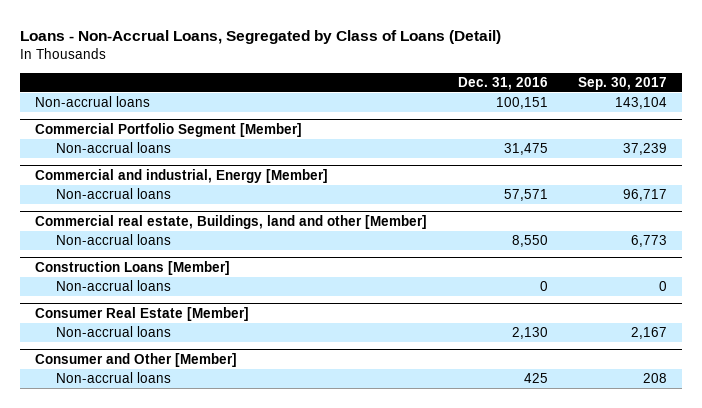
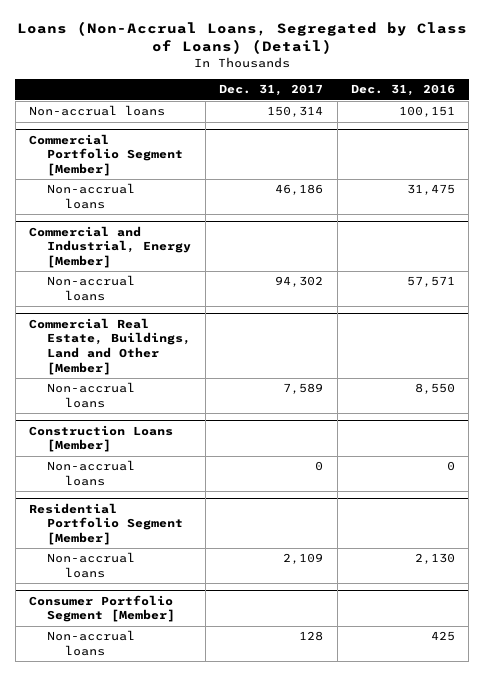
[20,30,502,45] Loans - Non-Accrual Loans, Segregated by Class of Loans (Detail) -> [17,21,468,55] Loans (Non-Accrual Loans, Segregated by Class of Loans) (Detail)
[577,77,667,91] Sep. 30, 2017 -> none
none -> [219,84,324,97] Dec. 31, 2017
[35,168,329,183] Commercial and industrial, Energy [Member] -> [29,225,192,269] Commercial and Industrial, Energy [Member]
[35,214,428,229] Commercial real estate, Buildings, land and other [Member] -> [29,317,192,375] Commercial Real Estate, Buildings, Land and Other [Member]
[35,306,250,321] Consumer Real Estate [Member] -> [29,502,184,546] Residential Portfolio Segment [Member]
[35,352,238,367] Consumer and Other [Member] -> [29,594,176,623] Consumer Portfolio Segment [Member]

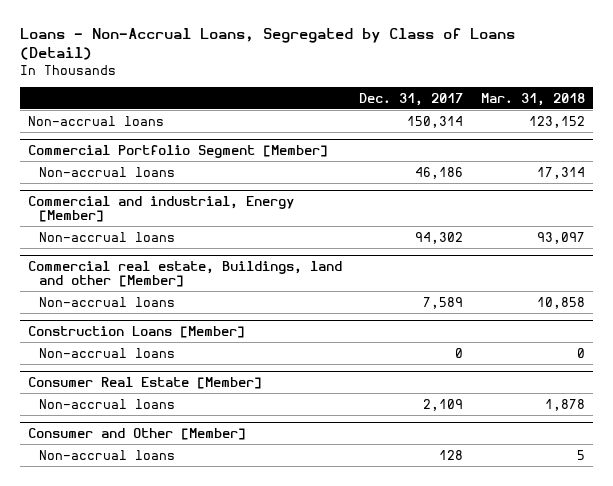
[17,21,468,55] Loans (Non-Accrual Loans, Segregated by Class of Loans) (Detail) -> [19,27,515,61] Loans - Non-Accrual Loans, Segregated by Class of Loans (Detail)
[350,84,455,97] Dec. 31, 2016 -> none
none -> [480,92,585,106] Mar. 31, 2018
[29,225,192,269] Commercial and Industrial, Energy [Member] -> [28,195,295,222] Commercial and industrial, Energy [Member]
[29,317,192,375] Commercial Real Estate, Buildings, Land and Other [Member] -> [28,260,343,287] Commercial real estate, Buildings, land and other [Member]
[29,502,184,546] Residential Portfolio Segment [Member] -> [28,376,263,389] Consumer Real Estate [Member]
[29,594,176,623] Consumer Portfolio Segment [Member] -> [28,427,247,440] Consumer and Other [Member]

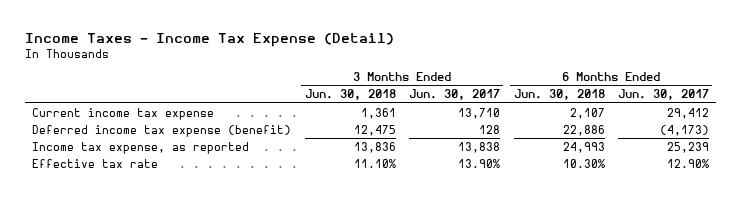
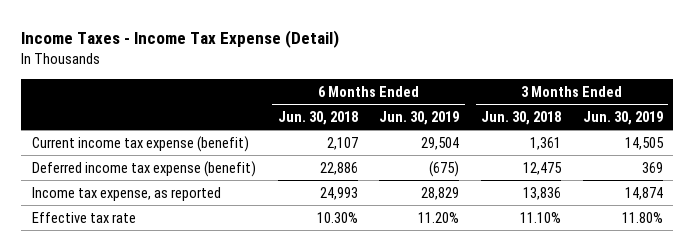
[409,89,501,101] Jun. 30, 2017 -> none
[617,89,709,101] Jun. 30, 2017 -> none
none -> [379,111,460,126] Jun. 30, 2019
none -> [582,111,663,126] Jun. 30, 2019
[32,107,215,120] Current income tax expense -> [32,135,250,152] Current income tax expense (benefit)

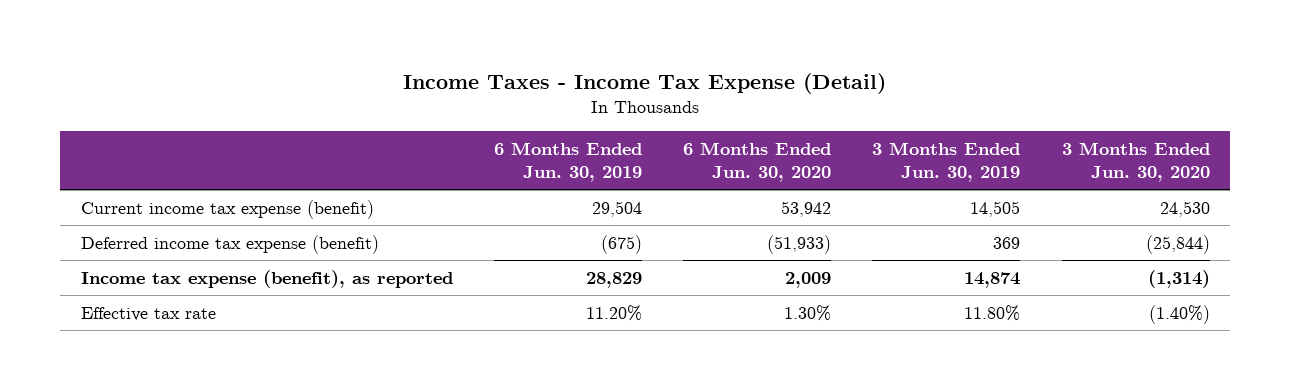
[277,111,358,126] Jun. 30, 2018 -> none
[480,111,561,126] Jun. 30, 2018 -> none
none -> [683,141,832,182] 6 Months Ended Jun. 30, 2020
none -> [1061,141,1210,182] 3 Months Ended Jun. 30, 2020
[32,186,222,201] Income tax expense, as reported -> [80,269,453,288] Income tax expense (benefit), as reported

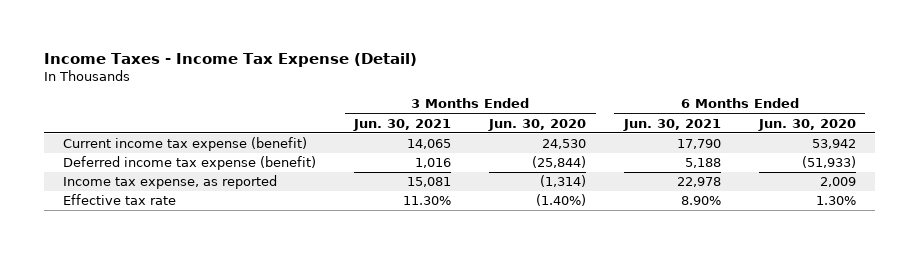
[494,141,643,182] 6 Months Ended Jun. 30, 2019 -> none
[872,141,1021,182] 3 Months Ended Jun. 30, 2019 -> none
none -> [353,118,452,131] Jun. 30, 2021
none -> [622,118,721,131] Jun. 30, 2021
[80,269,453,288] Income tax expense (benefit), as reported -> [63,175,278,190] Income tax expense, as reported

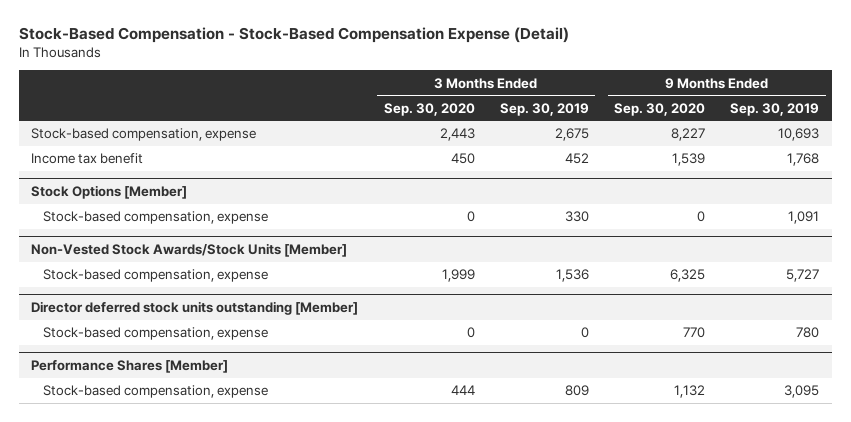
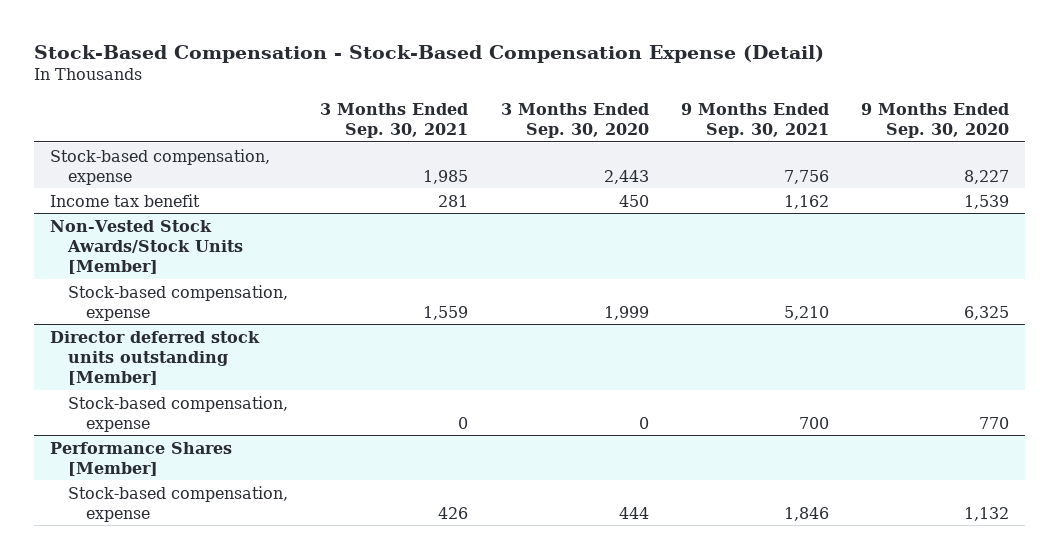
[499,102,589,116] Sep. 30, 2019 -> none
[730,102,820,116] Sep. 30, 2019 -> none
none -> [320,102,469,138] 3 Months Ended Sep. 30, 2021
none -> [680,102,829,138] 9 Months Ended Sep. 30, 2021
[31,185,188,200] Stock Options [Member] -> none
[43,211,269,225] Stock-based compensation, expense -> none

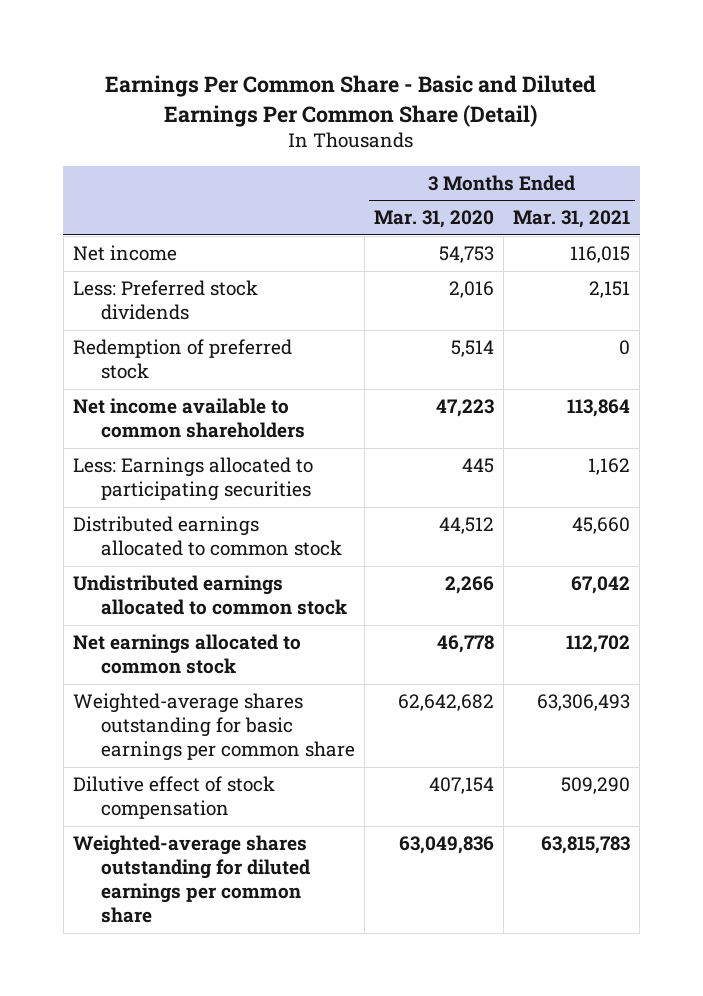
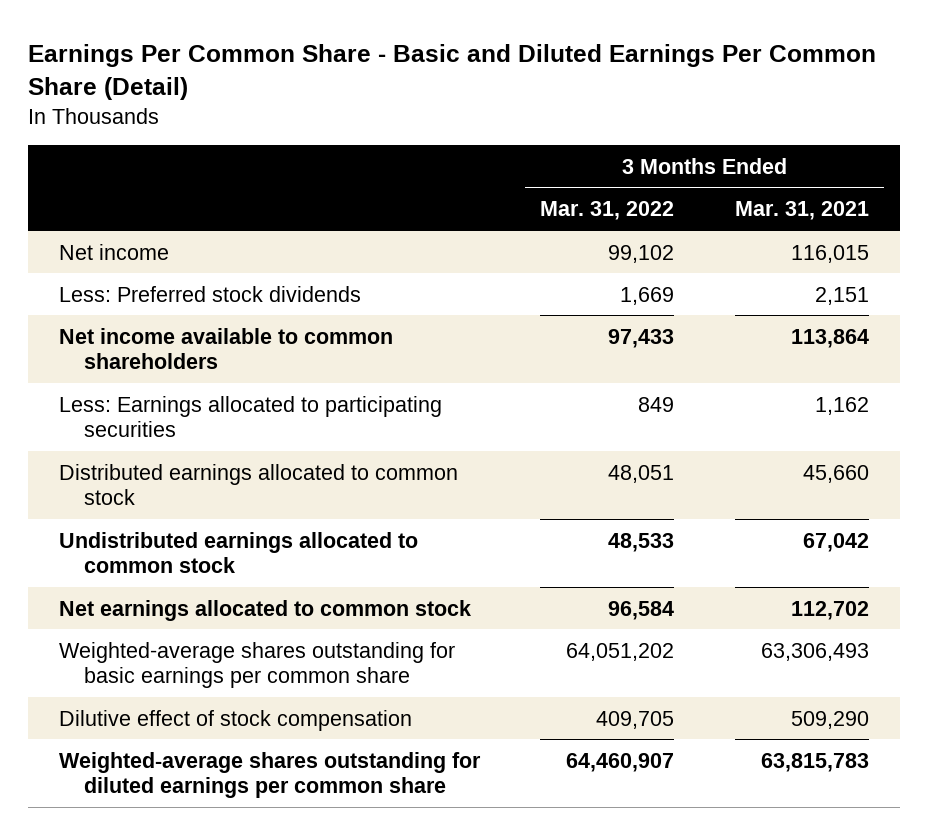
[373,210,494,229] Mar. 31, 2020 -> none
none -> [540,201,675,221] Mar. 31, 2022
[72,339,292,380] Redemption of preferred stock -> none

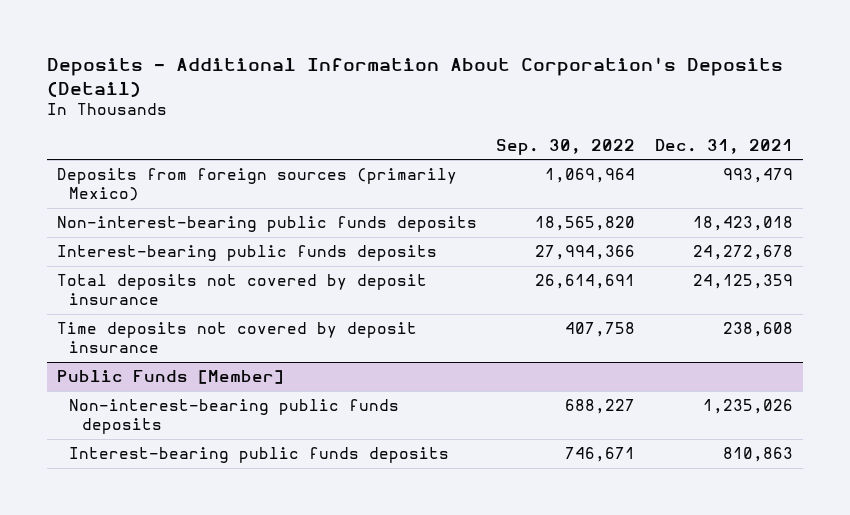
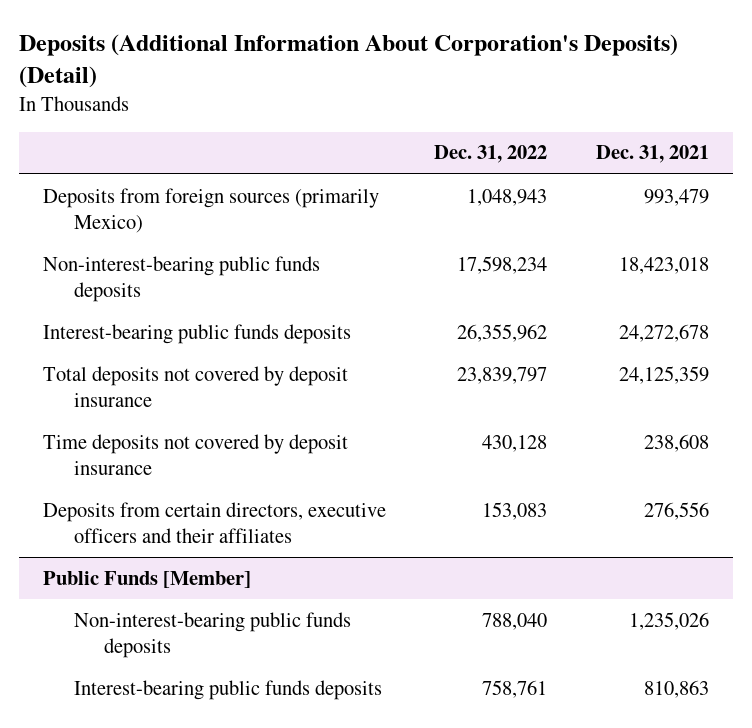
[46,56,783,97] Deposits - Additional Information About Corporation's Deposits (Detail) -> [18,33,678,89] Deposits (Additional Information About Corporation's Deposits) (Detail)
[496,138,636,155] Sep. 30, 2022 -> none
none -> [434,145,548,164] Dec. 31, 2022
none -> [43,501,387,544] Deposits from certain directors, executive officers and their affiliates

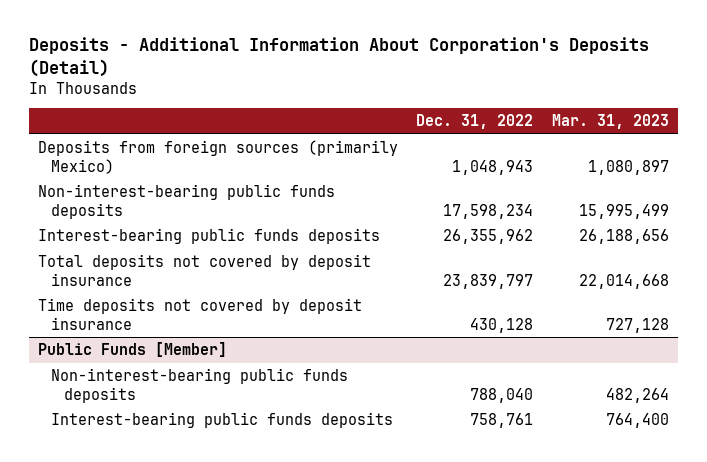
[18,33,678,89] Deposits (Additional Information About Corporation's Deposits) (Detail) -> [28,37,649,77] Deposits - Additional Information About Corporation's Deposits (Detail)
[595,145,709,164] Dec. 31, 2021 -> none
none -> [552,114,670,130] Mar. 31, 2023
[43,501,387,544] Deposits from certain directors, executive officers and their affiliates -> none

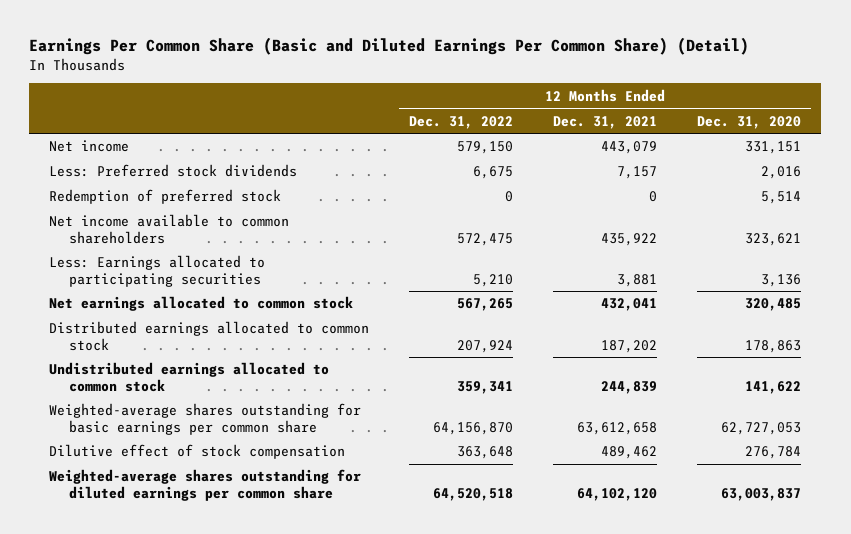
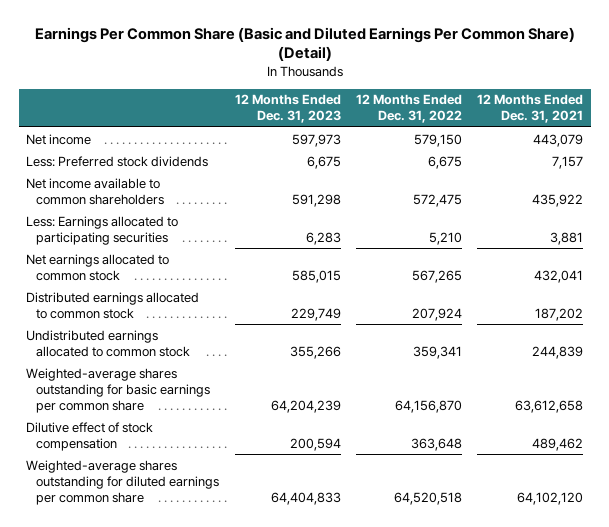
[697,115,802,129] Dec. 31, 2020 -> none
none -> [234,94,341,124] 12 Months Ended Dec. 31, 2023
[49,189,282,205] Redemption of preferred stock -> none

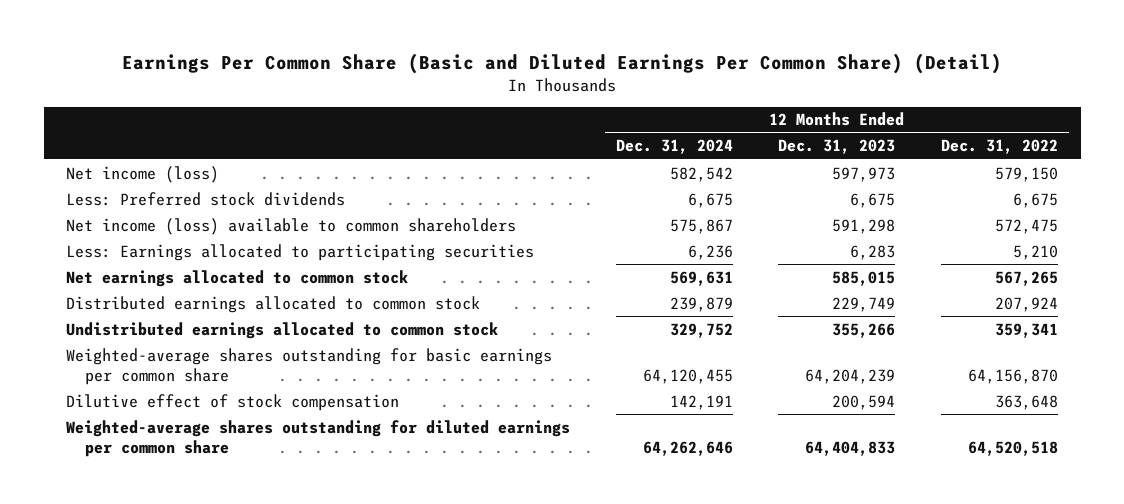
[477,94,584,124] 12 Months Ended Dec. 31, 2021 -> none
none -> [615,139,733,155] Dec. 31, 2024
[26,133,92,145] Net income -> [66,165,220,183] Net income (loss)
[26,177,165,205] Net income available to common shareholders -> [66,217,517,235] Net income (loss) available to common shareholders

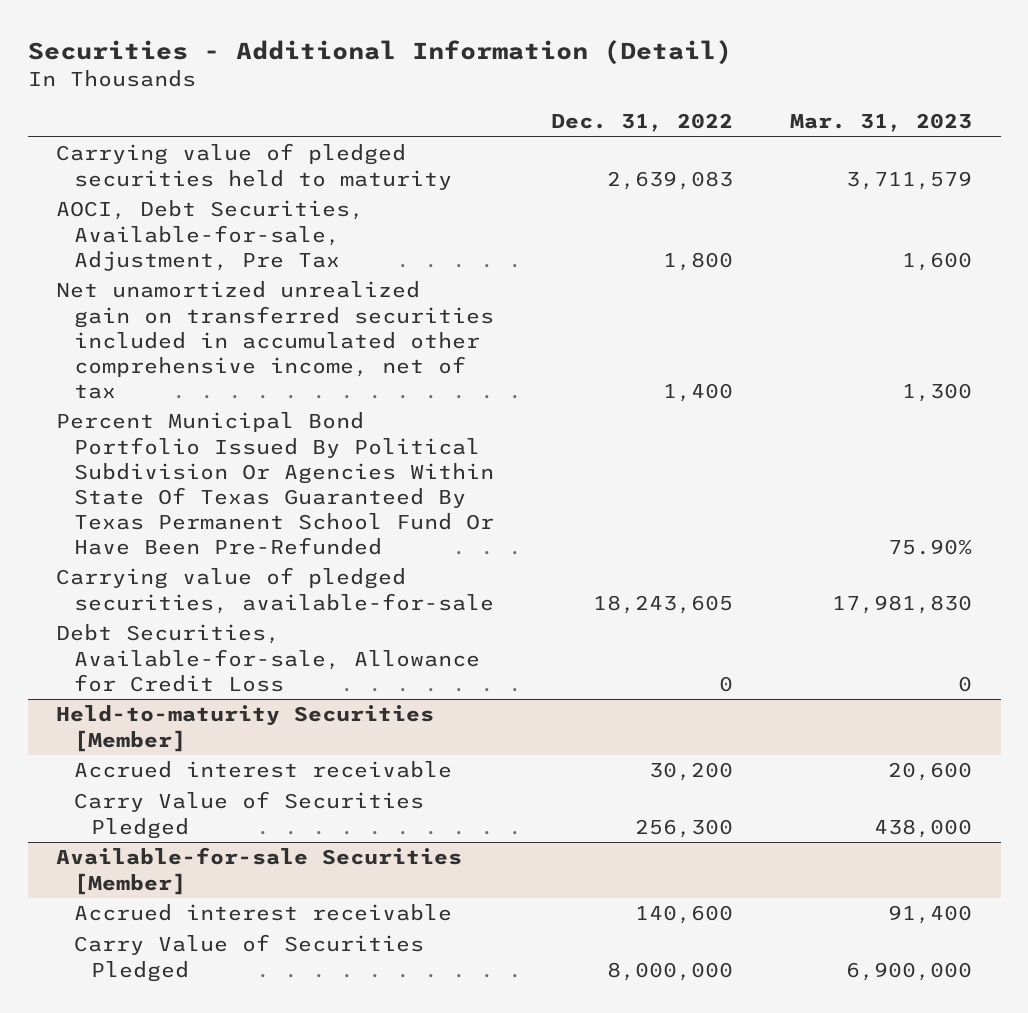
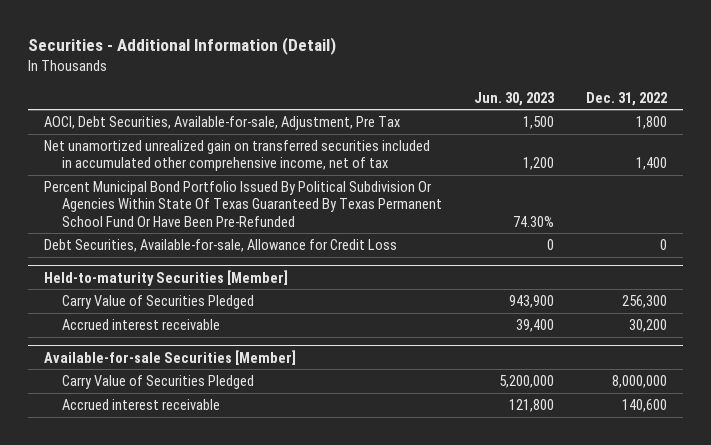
[790,113,973,133] Mar. 31, 2023 -> none
none -> [473,91,555,106] Jun. 30, 2023
[56,143,452,190] Carrying value of pledged securities held to maturity -> none
[56,567,494,614] Carrying value of pledged securities, available-for-sale -> none
[73,761,452,779] Accrued interest receivable -> [61,319,220,331] Accrued interest receivable
[73,904,452,922] Accrued interest receivable -> [61,399,220,411] Accrued interest receivable

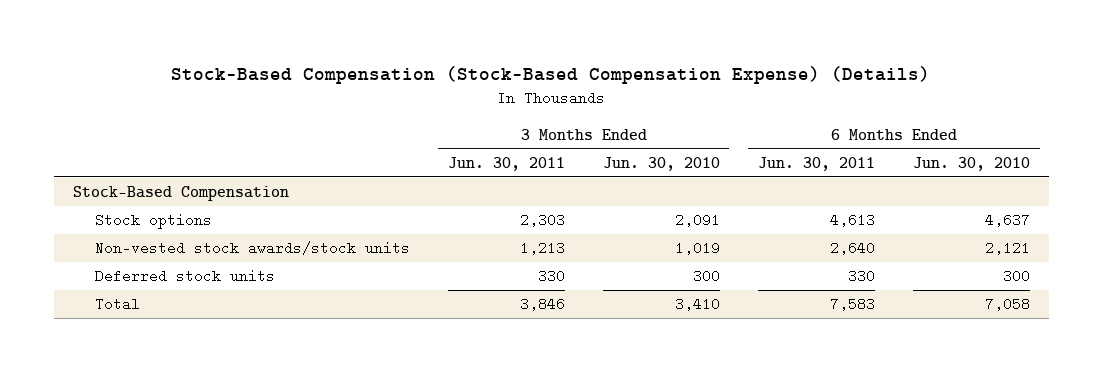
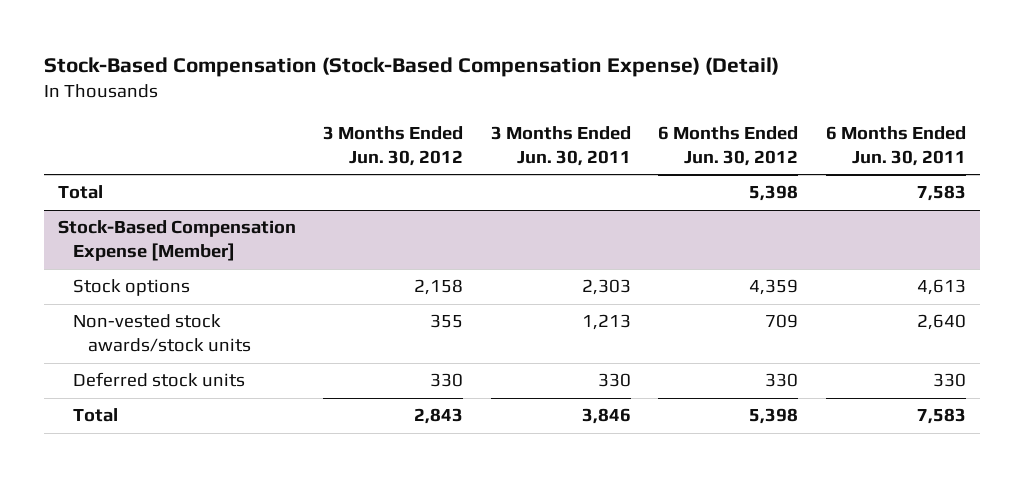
[171,66,931,85] Stock-Based Compensation (Stock-Based Compensation Expense) (Details) -> [43,57,779,78] Stock-Based Compensation (Stock-Based Compensation Expense) (Detail)
[602,156,720,171] Jun. 30, 2010 -> none
[913,156,1031,171] Jun. 30, 2010 -> none
none -> [323,126,464,166] 3 Months Ended Jun. 30, 2012
none -> [658,126,799,166] 6 Months Ended Jun. 30, 2012
[72,186,289,202] Stock-Based Compensation -> none
none -> [57,185,103,200] Total
none -> [57,220,296,262] Stock-Based Compensation Expense [Member]

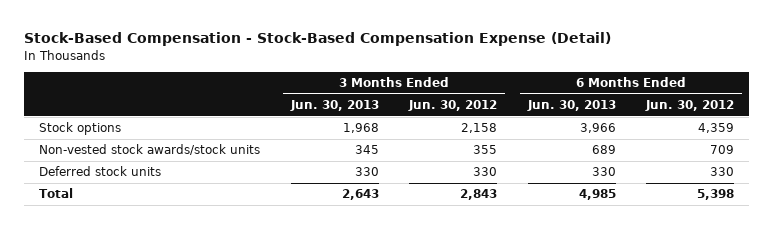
[43,57,779,78] Stock-Based Compensation (Stock-Based Compensation Expense) (Detail) -> [24,32,612,47] Stock-Based Compensation - Stock-Based Compensation Expense (Detail)
[490,126,631,166] 3 Months Ended Jun. 30, 2011 -> none
[825,126,966,166] 6 Months Ended Jun. 30, 2011 -> none
none -> [289,100,379,112] Jun. 30, 2013
none -> [526,100,616,112] Jun. 30, 2013
[57,185,103,200] Total -> none
[57,220,296,262] Stock-Based Compensation Expense [Member] -> none

